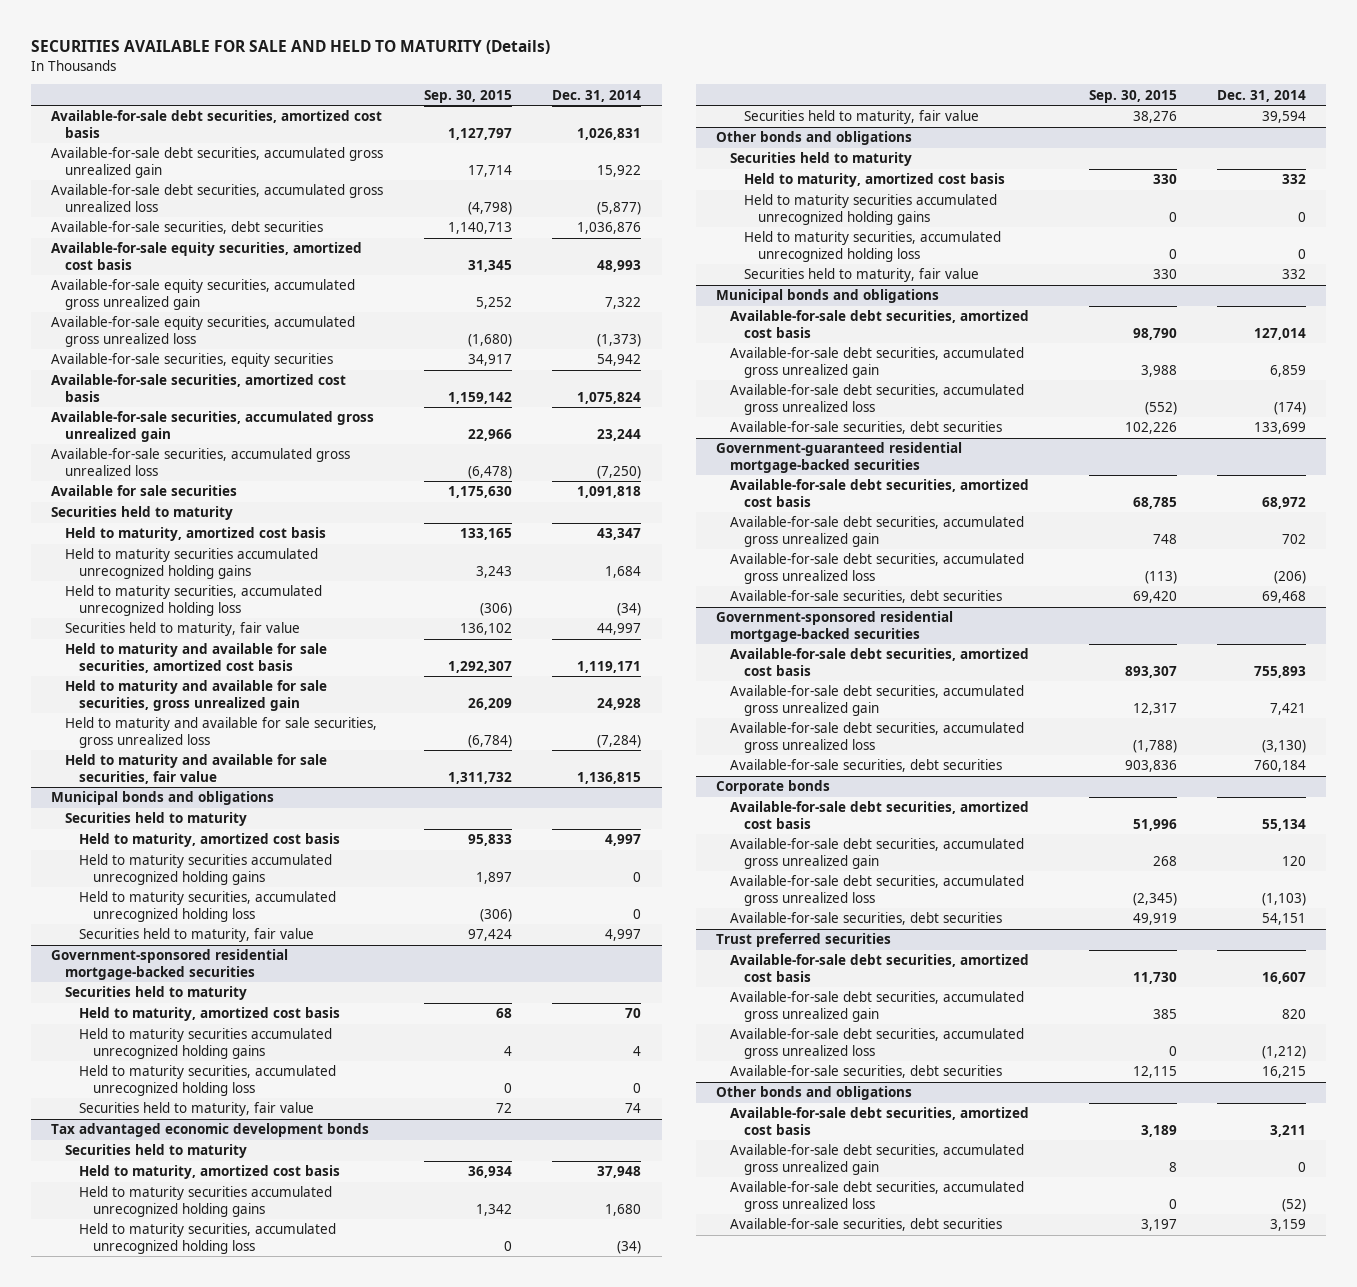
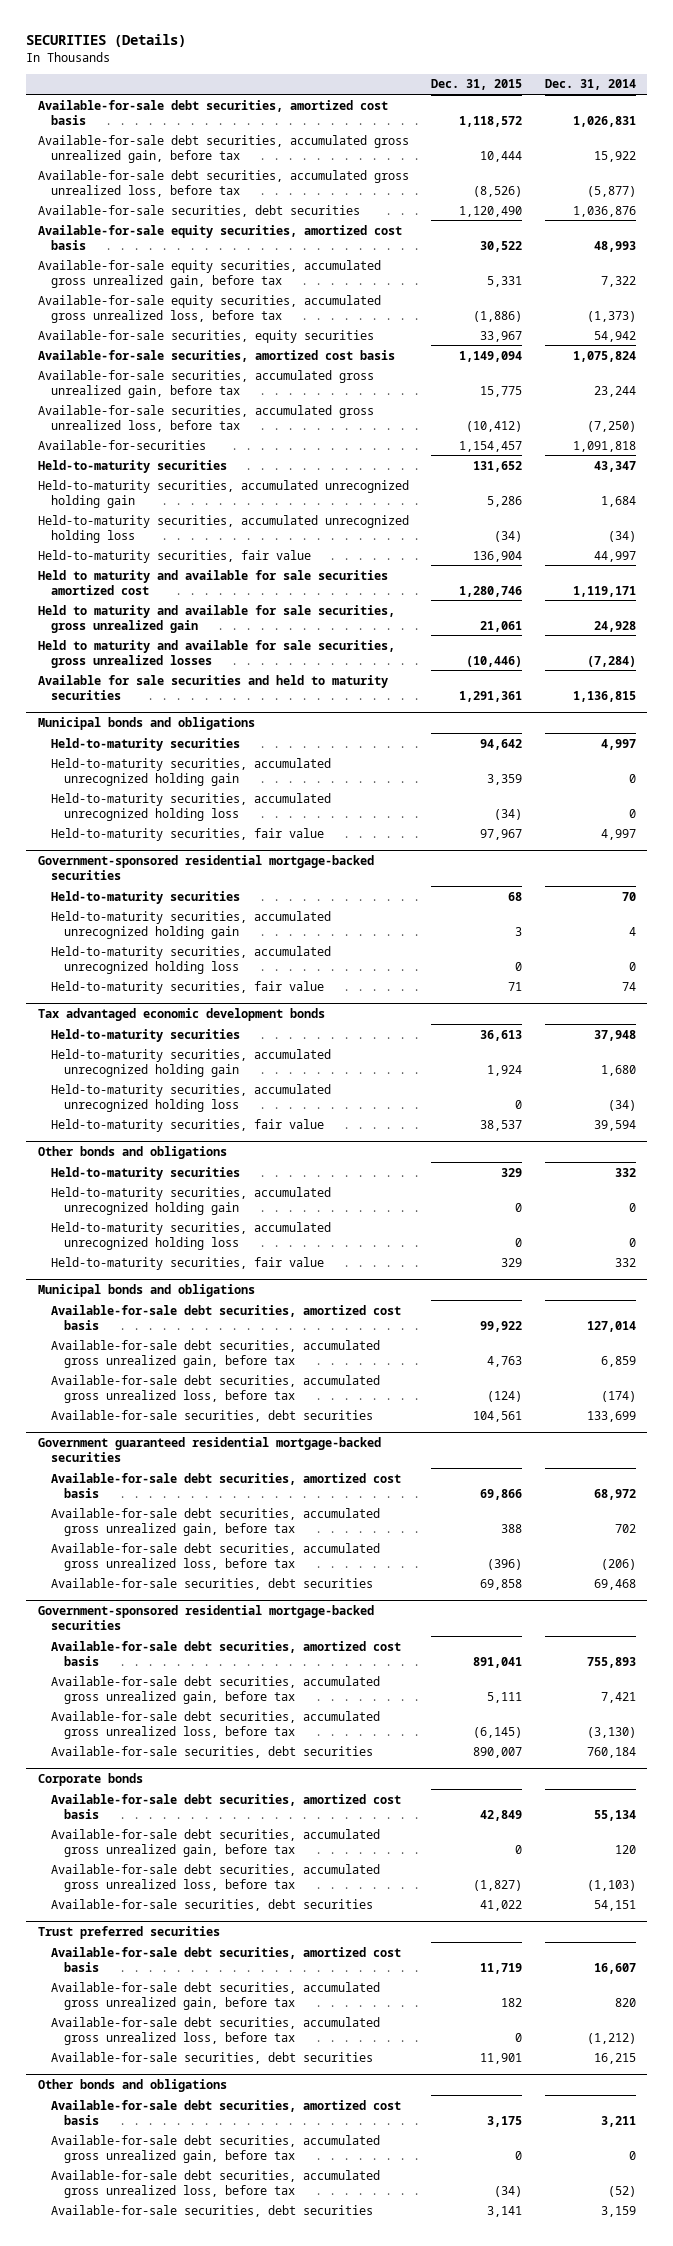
[31,40,551,55] SECURITIES AVAILABLE FOR SALE AND HELD TO MATURITY (Details) -> [26,34,187,48] SECURITIES (Details)
[423,89,512,103] Sep. 30, 2015 -> none
none -> [431,79,523,91] Dec. 31, 2015
[51,147,384,178] Available-for-sale debt securities, accumulated gross unrealized gain -> [37,134,409,163] Available-for-sale debt securities, accumulated gross unrealized gain, before tax
[51,184,384,212] Available-for-sale debt securities, accumulated gross unrealized loss -> [37,169,409,197] Available-for-sale debt securities, accumulated gross unrealized loss, before tax
[51,279,356,310] Available-for-sale equity securities, accumulated gross unrealized gain -> [37,259,381,288] Available-for-sale equity securities, accumulated gross unrealized gain, before tax
[51,316,356,347] Available-for-sale equity securities, accumulated gross unrealized loss -> [37,294,381,323] Available-for-sale equity securities, accumulated gross unrealized loss, before tax
[51,506,234,521] Securities held to maturity -> none
[51,411,375,442] Available-for-sale securities, accumulated gross unrealized gain -> [37,369,374,398] Available-for-sale securities, accumulated gross unrealized gain, before tax
[51,448,351,476] Available-for-sale securities, accumulated gross unrealized loss -> [37,404,374,432] Available-for-sale securities, accumulated gross unrealized loss, before tax
[51,485,238,497] Available for sale securities -> [37,439,206,450] Available-for-securities
[65,527,327,542] Held to maturity, amortized cost basis -> [37,459,227,473] Held-to-maturity securities
[65,548,319,579] Held to maturity securities accumulated unrecognized holding gains -> [37,479,409,508] Held-to-maturity securities, accumulated unrecognized holding gain
[65,585,323,616] Held to maturity securities, accumulated unrecognized holding loss -> [37,514,409,543] Held-to-maturity securities, accumulated unrecognized holding loss
[65,622,301,637] Securities held to maturity, fair value -> [37,549,311,563] Held-to-maturity securities, fair value
[65,643,328,673] Held to maturity and available for sale securities, amortized cost basis -> [37,569,388,595] Held to maturity and available for sale securities amortized cost
[65,717,378,748] Held to maturity and available for sale securities, gross unrealized loss -> [37,639,395,668] Held to maturity and available for sale securities, gross unrealized losses
[65,754,328,784] Held to maturity and available for sale securities, fair value -> [37,674,388,700] Available for sale securities and held to maturity securities
[65,812,248,827] Securities held to maturity -> none
[79,833,341,848] Held to maturity, amortized cost basis -> [50,737,240,751] Held-to-maturity securities
[79,854,333,885] Held to maturity securities accumulated unrecognized holding gains -> [50,757,331,786] Held-to-maturity securities, accumulated unrecognized holding gain
[79,891,337,922] Held to maturity securities, accumulated unrecognized holding loss -> [50,792,331,821] Held-to-maturity securities, accumulated unrecognized holding loss
[79,928,315,943] Securities held to maturity, fair value -> [50,827,324,841] Held-to-maturity securities, fair value
[65,986,248,1001] Securities held to maturity -> none
[79,1007,341,1022] Held to maturity, amortized cost basis -> [50,890,240,904] Held-to-maturity securities
[79,1028,333,1059] Held to maturity securities accumulated unrecognized holding gains -> [50,910,331,939] Held-to-maturity securities, accumulated unrecognized holding gain
[79,1065,337,1096] Held to maturity securities, accumulated unrecognized holding loss -> [50,945,331,974] Held-to-maturity securities, accumulated unrecognized holding loss
[79,1102,315,1117] Securities held to maturity, fair value -> [50,980,324,994] Held-to-maturity securities, fair value
[65,1144,248,1159] Securities held to maturity -> none
[79,1165,341,1180] Held to maturity, amortized cost basis -> [50,1028,240,1042] Held-to-maturity securities
[79,1186,333,1217] Held to maturity securities accumulated unrecognized holding gains -> [50,1048,331,1077] Held-to-maturity securities, accumulated unrecognized holding gain
[79,1223,337,1254] Held to maturity securities, accumulated unrecognized holding loss -> [50,1083,331,1112] Held-to-maturity securities, accumulated unrecognized holding loss
[743,110,979,125] Securities held to maturity, fair value -> [50,1118,324,1132] Held-to-maturity securities, fair value
[729,152,912,167] Securities held to maturity -> none
[743,173,1005,188] Held to maturity, amortized cost basis -> [50,1166,240,1180] Held-to-maturity securities
[743,194,997,225] Held to maturity securities accumulated unrecognized holding gains -> [50,1186,331,1215] Held-to-maturity securities, accumulated unrecognized holding gain
[743,231,1001,262] Held to maturity securities, accumulated unrecognized holding loss -> [50,1221,331,1250] Held-to-maturity securities, accumulated unrecognized holding loss
[743,268,979,283] Securities held to maturity, fair value -> [50,1256,324,1270] Held-to-maturity securities, fair value
[729,347,1024,378] Available-for-sale debt securities, accumulated gross unrealized gain -> [50,1339,380,1368] Available-for-sale debt securities, accumulated gross unrealized gain, before tax
[729,384,1024,415] Available-for-sale debt securities, accumulated gross unrealized loss -> [50,1374,380,1403] Available-for-sale debt securities, accumulated gross unrealized loss, before tax
[715,442,962,473] Government-guaranteed residential mortgage-backed securities -> [37,1437,381,1463] Government guaranteed residential mortgage-backed securities
[729,516,1024,547] Available-for-sale debt securities, accumulated gross unrealized gain -> [50,1507,380,1536] Available-for-sale debt securities, accumulated gross unrealized gain, before tax
[729,553,1024,584] Available-for-sale debt securities, accumulated gross unrealized loss -> [50,1542,380,1571] Available-for-sale debt securities, accumulated gross unrealized loss, before tax
[729,685,1024,716] Available-for-sale debt securities, accumulated gross unrealized gain -> [50,1675,380,1704] Available-for-sale debt securities, accumulated gross unrealized gain, before tax
[729,722,1024,753] Available-for-sale debt securities, accumulated gross unrealized loss -> [50,1710,380,1739] Available-for-sale debt securities, accumulated gross unrealized loss, before tax
[729,838,1024,869] Available-for-sale debt securities, accumulated gross unrealized gain -> [50,1828,380,1857] Available-for-sale debt securities, accumulated gross unrealized gain, before tax
[729,875,1024,906] Available-for-sale debt securities, accumulated gross unrealized loss -> [50,1863,380,1892] Available-for-sale debt securities, accumulated gross unrealized loss, before tax
[729,991,1024,1022] Available-for-sale debt securities, accumulated gross unrealized gain -> [50,1981,380,2010] Available-for-sale debt securities, accumulated gross unrealized gain, before tax
[729,1028,1024,1059] Available-for-sale debt securities, accumulated gross unrealized loss -> [50,2016,380,2045] Available-for-sale debt securities, accumulated gross unrealized loss, before tax
[729,1144,1024,1175] Available-for-sale debt securities, accumulated gross unrealized gain -> [50,2134,380,2163] Available-for-sale debt securities, accumulated gross unrealized gain, before tax
[729,1181,1024,1212] Available-for-sale debt securities, accumulated gross unrealized loss -> [50,2169,380,2198] Available-for-sale debt securities, accumulated gross unrealized loss, before tax

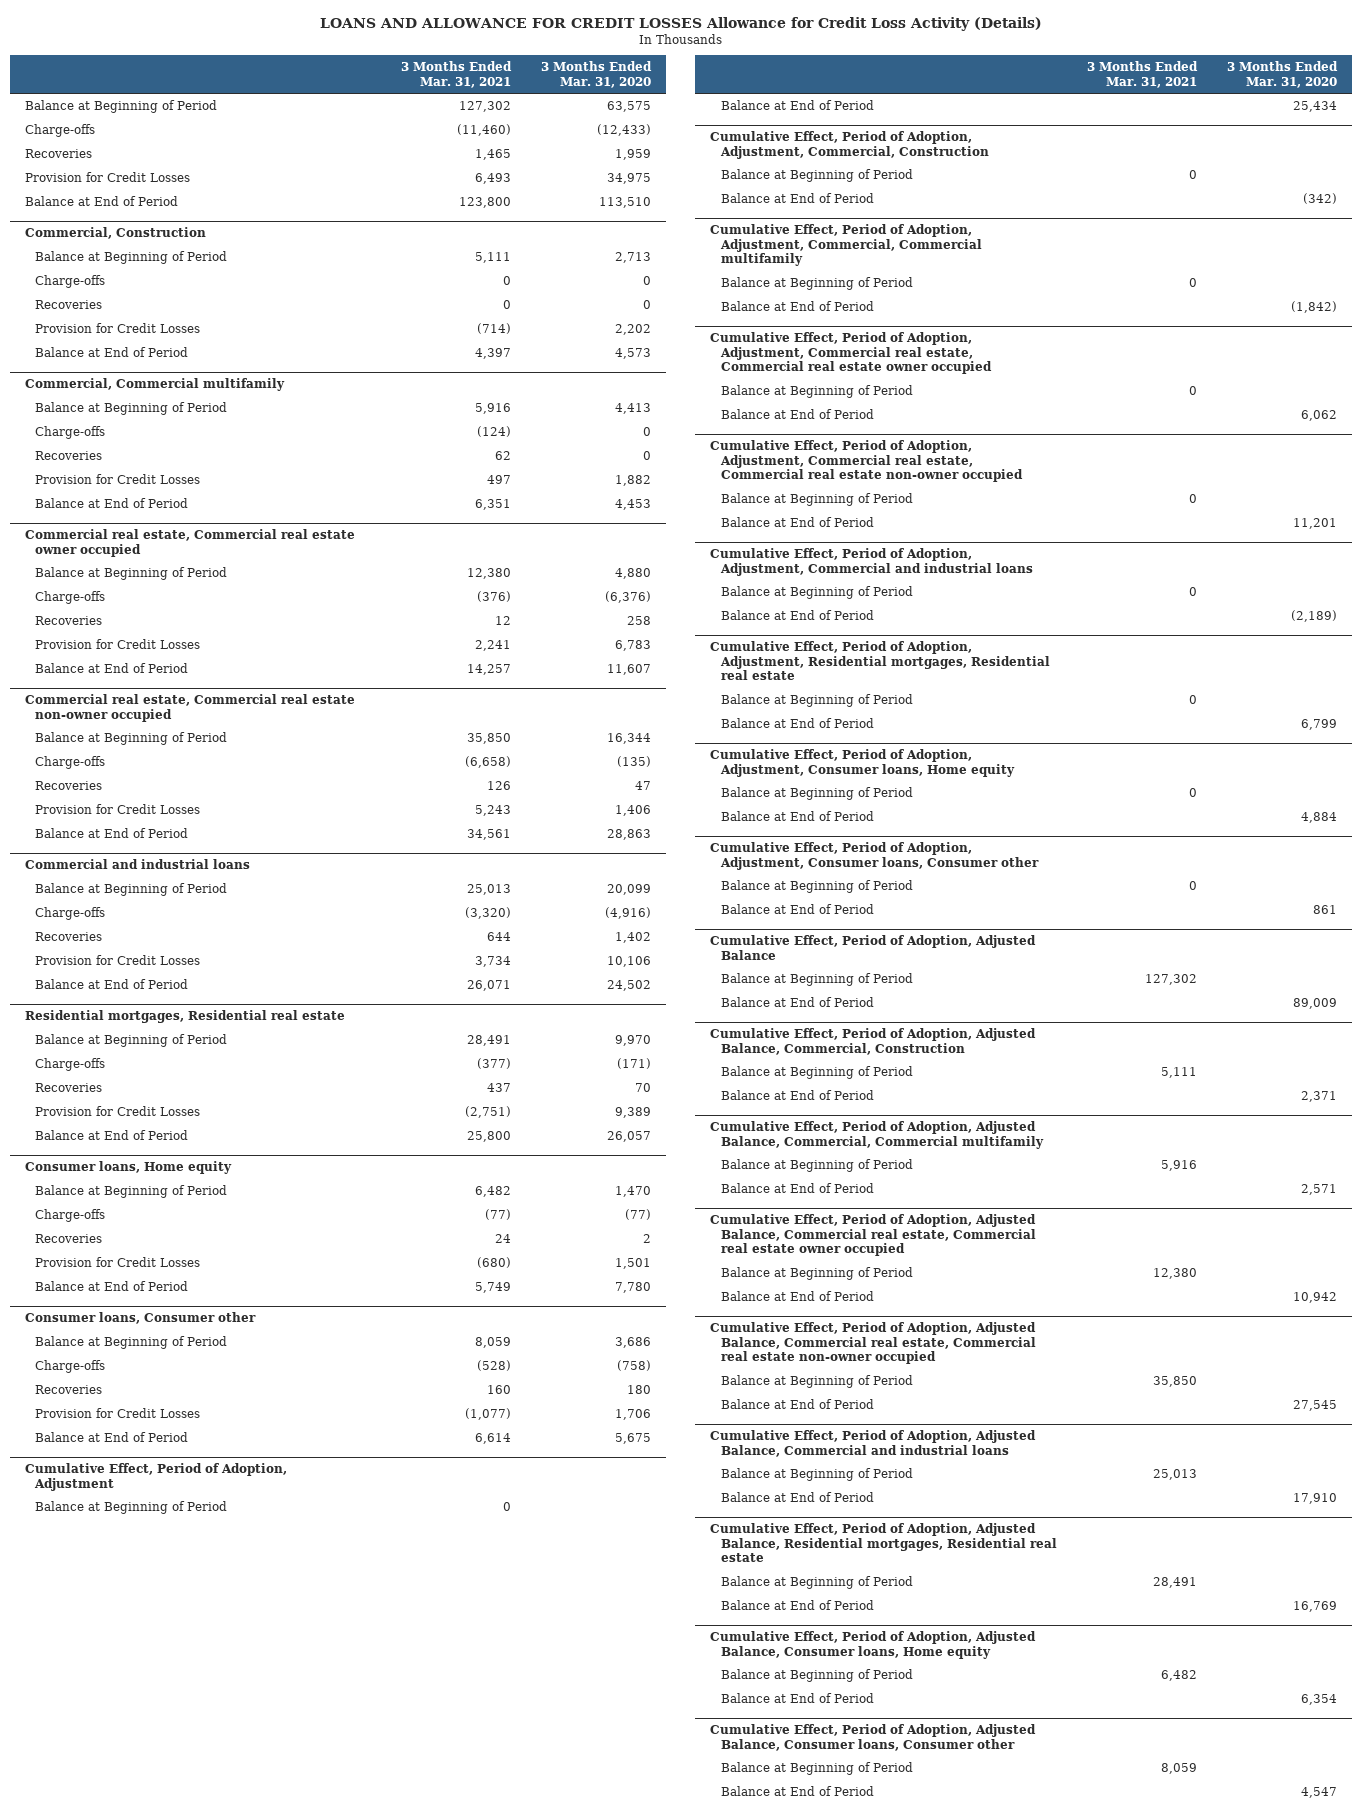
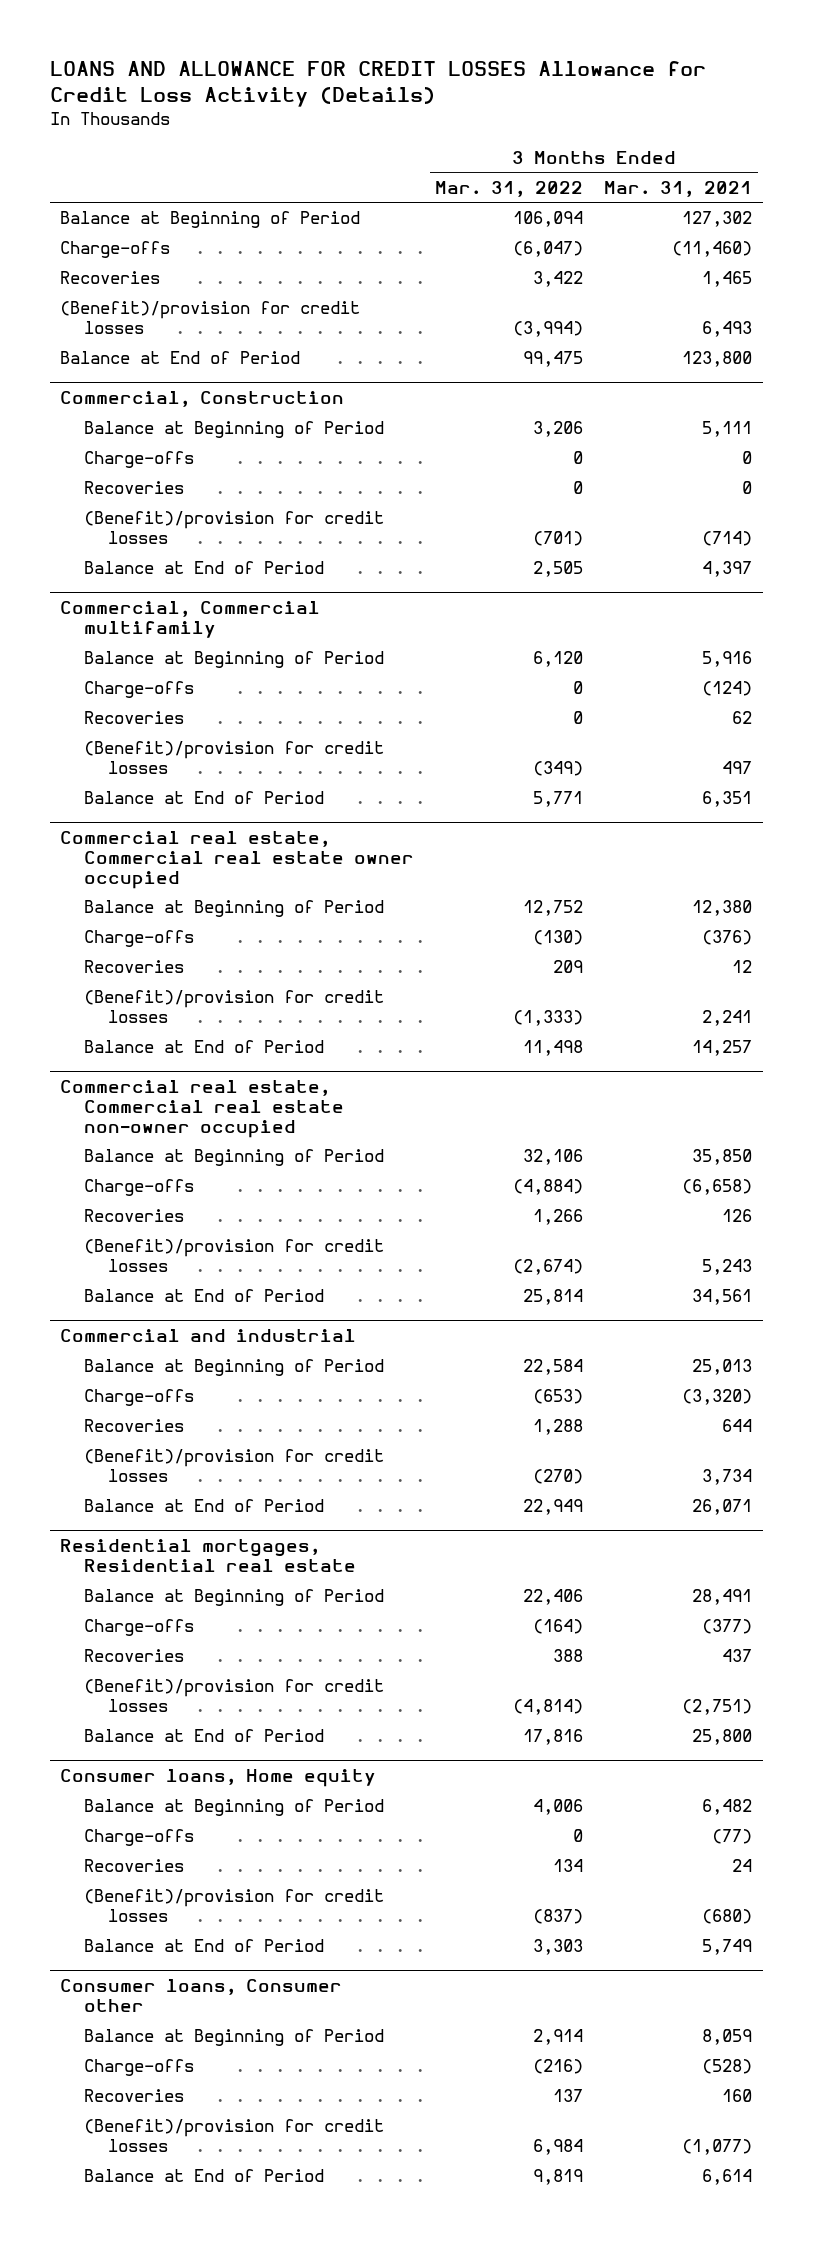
[541,61,653,88] 3 Months Ended Mar. 31, 2020 -> none
none -> [435,180,584,197] Mar. 31, 2022
[25,172,191,183] Provision for Credit Losses -> [60,301,361,335] (Benefit)/provision for credit losses
[35,323,201,334] Provision for Credit Losses -> [84,511,385,545] (Benefit)/provision for credit losses
[35,474,201,485] Provision for Credit Losses -> [84,741,385,775] (Benefit)/provision for credit losses
[35,639,201,650] Provision for Credit Losses -> [84,990,385,1024] (Benefit)/provision for credit losses
[35,804,201,815] Provision for Credit Losses -> [84,1239,385,1273] (Benefit)/provision for credit losses
[25,859,251,870] Commercial and industrial loans -> [60,1329,357,1343] Commercial and industrial
[35,955,201,966] Provision for Credit Losses -> [84,1449,385,1483] (Benefit)/provision for credit losses
[35,1106,201,1117] Provision for Credit Losses -> [84,1679,385,1713] (Benefit)/provision for credit losses
[35,1257,201,1268] Provision for Credit Losses -> [84,1889,385,1923] (Benefit)/provision for credit losses
[35,1408,201,1419] Provision for Credit Losses -> [84,2119,385,2153] (Benefit)/provision for credit losses
[25,1463,288,1491] Cumulative Effect, Period of Adoption, Adjustment -> none
[35,1501,228,1515] Balance at Beginning of Period -> none
[720,100,874,111] Balance at End of Period -> none
[710,131,989,159] Cumulative Effect, Period of Adoption, Adjustment, Commercial, Construction -> none
[720,169,913,183] Balance at Beginning of Period -> none
[720,193,874,204] Balance at End of Period -> none
[710,224,982,267] Cumulative Effect, Period of Adoption, Adjustment, Commercial, Commercial multifamily -> none
[720,277,913,291] Balance at Beginning of Period -> none
[720,301,874,312] Balance at End of Period -> none
[710,332,992,375] Cumulative Effect, Period of Adoption, Adjustment, Commercial real estate, Commercial real estate owner occupied -> none
[720,385,913,399] Balance at Beginning of Period -> none
[720,409,874,420] Balance at End of Period -> none
[710,440,1023,483] Cumulative Effect, Period of Adoption, Adjustment, Commercial real estate, Commercial real estate non-owner occupied -> none
[720,493,913,507] Balance at Beginning of Period -> none
[720,517,874,528] Balance at End of Period -> none
[710,548,1033,576] Cumulative Effect, Period of Adoption, Adjustment, Commercial and industrial loans -> none
[720,586,913,600] Balance at Beginning of Period -> none
[720,610,874,621] Balance at End of Period -> none
[710,641,1050,681] Cumulative Effect, Period of Adoption, Adjustment, Residential mortgages, Residential real estate -> none
[720,694,913,708] Balance at Beginning of Period -> none
[720,718,874,729] Balance at End of Period -> none
[710,749,1015,777] Cumulative Effect, Period of Adoption, Adjustment, Consumer loans, Home equity -> none
[720,787,913,801] Balance at Beginning of Period -> none
[720,811,874,822] Balance at End of Period -> none
[710,842,1039,870] Cumulative Effect, Period of Adoption, Adjustment, Consumer loans, Consumer other -> none
[720,880,913,894] Balance at Beginning of Period -> none
[720,904,874,915] Balance at End of Period -> none
[710,935,1037,960] Cumulative Effect, Period of Adoption, Adjusted Balance -> none
[720,973,913,987] Balance at Beginning of Period -> none
[720,997,874,1008] Balance at End of Period -> none
[710,1028,1037,1055] Cumulative Effect, Period of Adoption, Adjusted Balance, Commercial, Construction -> none
[720,1066,913,1080] Balance at Beginning of Period -> none
[720,1090,874,1101] Balance at End of Period -> none
[710,1121,1044,1149] Cumulative Effect, Period of Adoption, Adjusted Balance, Commercial, Commercial multifamily -> none
[720,1159,913,1173] Balance at Beginning of Period -> none
[720,1183,874,1194] Balance at End of Period -> none
[710,1214,1037,1257] Cumulative Effect, Period of Adoption, Adjusted Balance, Commercial real estate, Commercial real estate owner occupied -> none
[720,1267,913,1281] Balance at Beginning of Period -> none
[720,1291,874,1302] Balance at End of Period -> none
[710,1322,1037,1365] Cumulative Effect, Period of Adoption, Adjusted Balance, Commercial real estate, Commercial real estate non-owner occupied -> none
[720,1375,913,1389] Balance at Beginning of Period -> none
[720,1399,874,1410] Balance at End of Period -> none
[710,1430,1037,1457] Cumulative Effect, Period of Adoption, Adjusted Balance, Commercial and industrial loans -> none
[720,1468,913,1482] Balance at Beginning of Period -> none
[720,1492,874,1503] Balance at End of Period -> none
[710,1523,1057,1563] Cumulative Effect, Period of Adoption, Adjusted Balance, Residential mortgages, Residential real estate -> none
[720,1576,913,1590] Balance at Beginning of Period -> none
[720,1600,874,1611] Balance at End of Period -> none
[710,1631,1037,1659] Cumulative Effect, Period of Adoption, Adjusted Balance, Consumer loans, Home equity -> none
[720,1669,913,1683] Balance at Beginning of Period -> none
[720,1693,874,1704] Balance at End of Period -> none
[710,1724,1037,1751] Cumulative Effect, Period of Adoption, Adjusted Balance, Consumer loans, Consumer other -> none
[720,1762,913,1776] Balance at Beginning of Period -> none
[720,1786,874,1797] Balance at End of Period -> none

